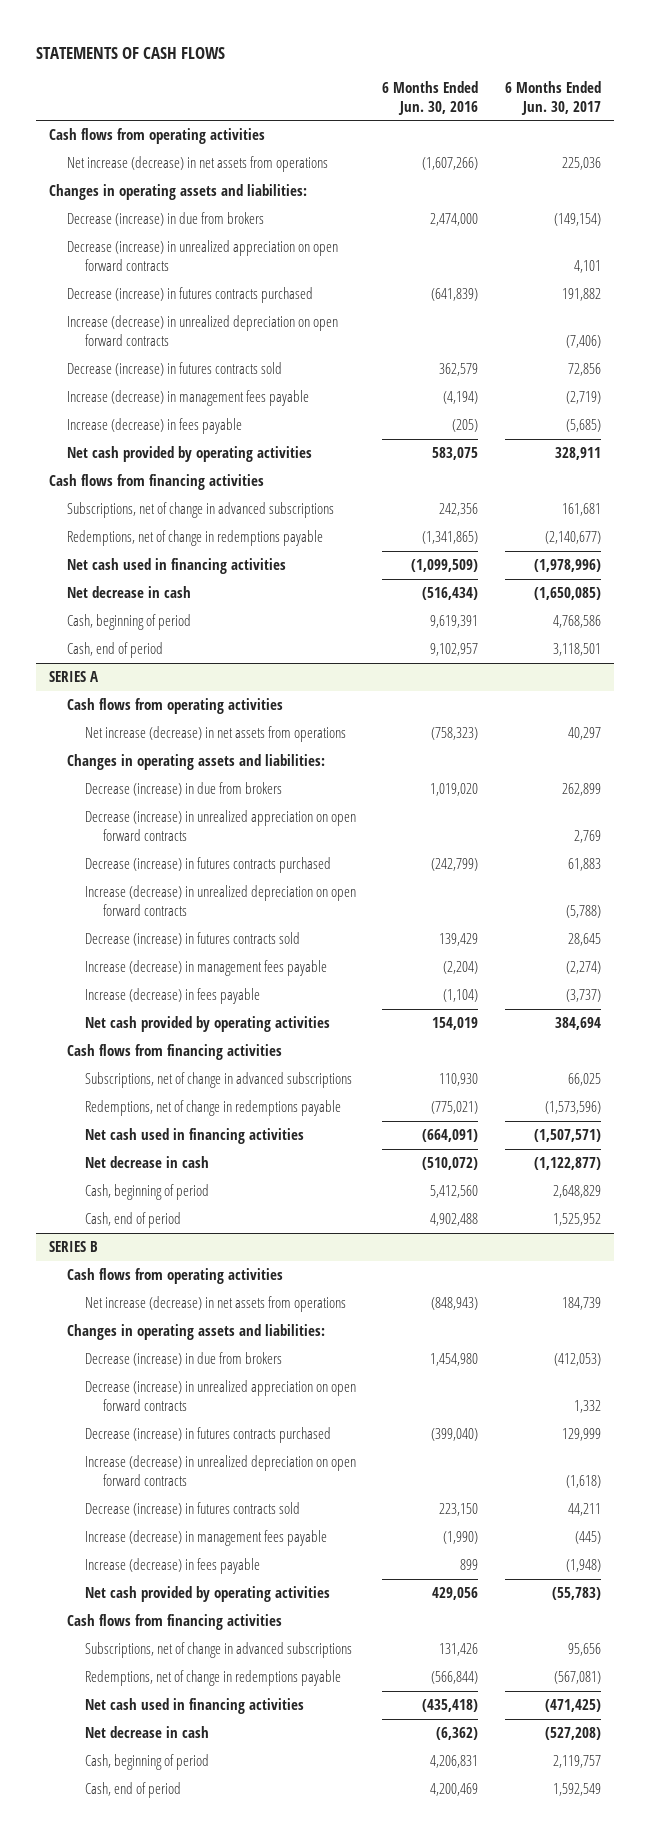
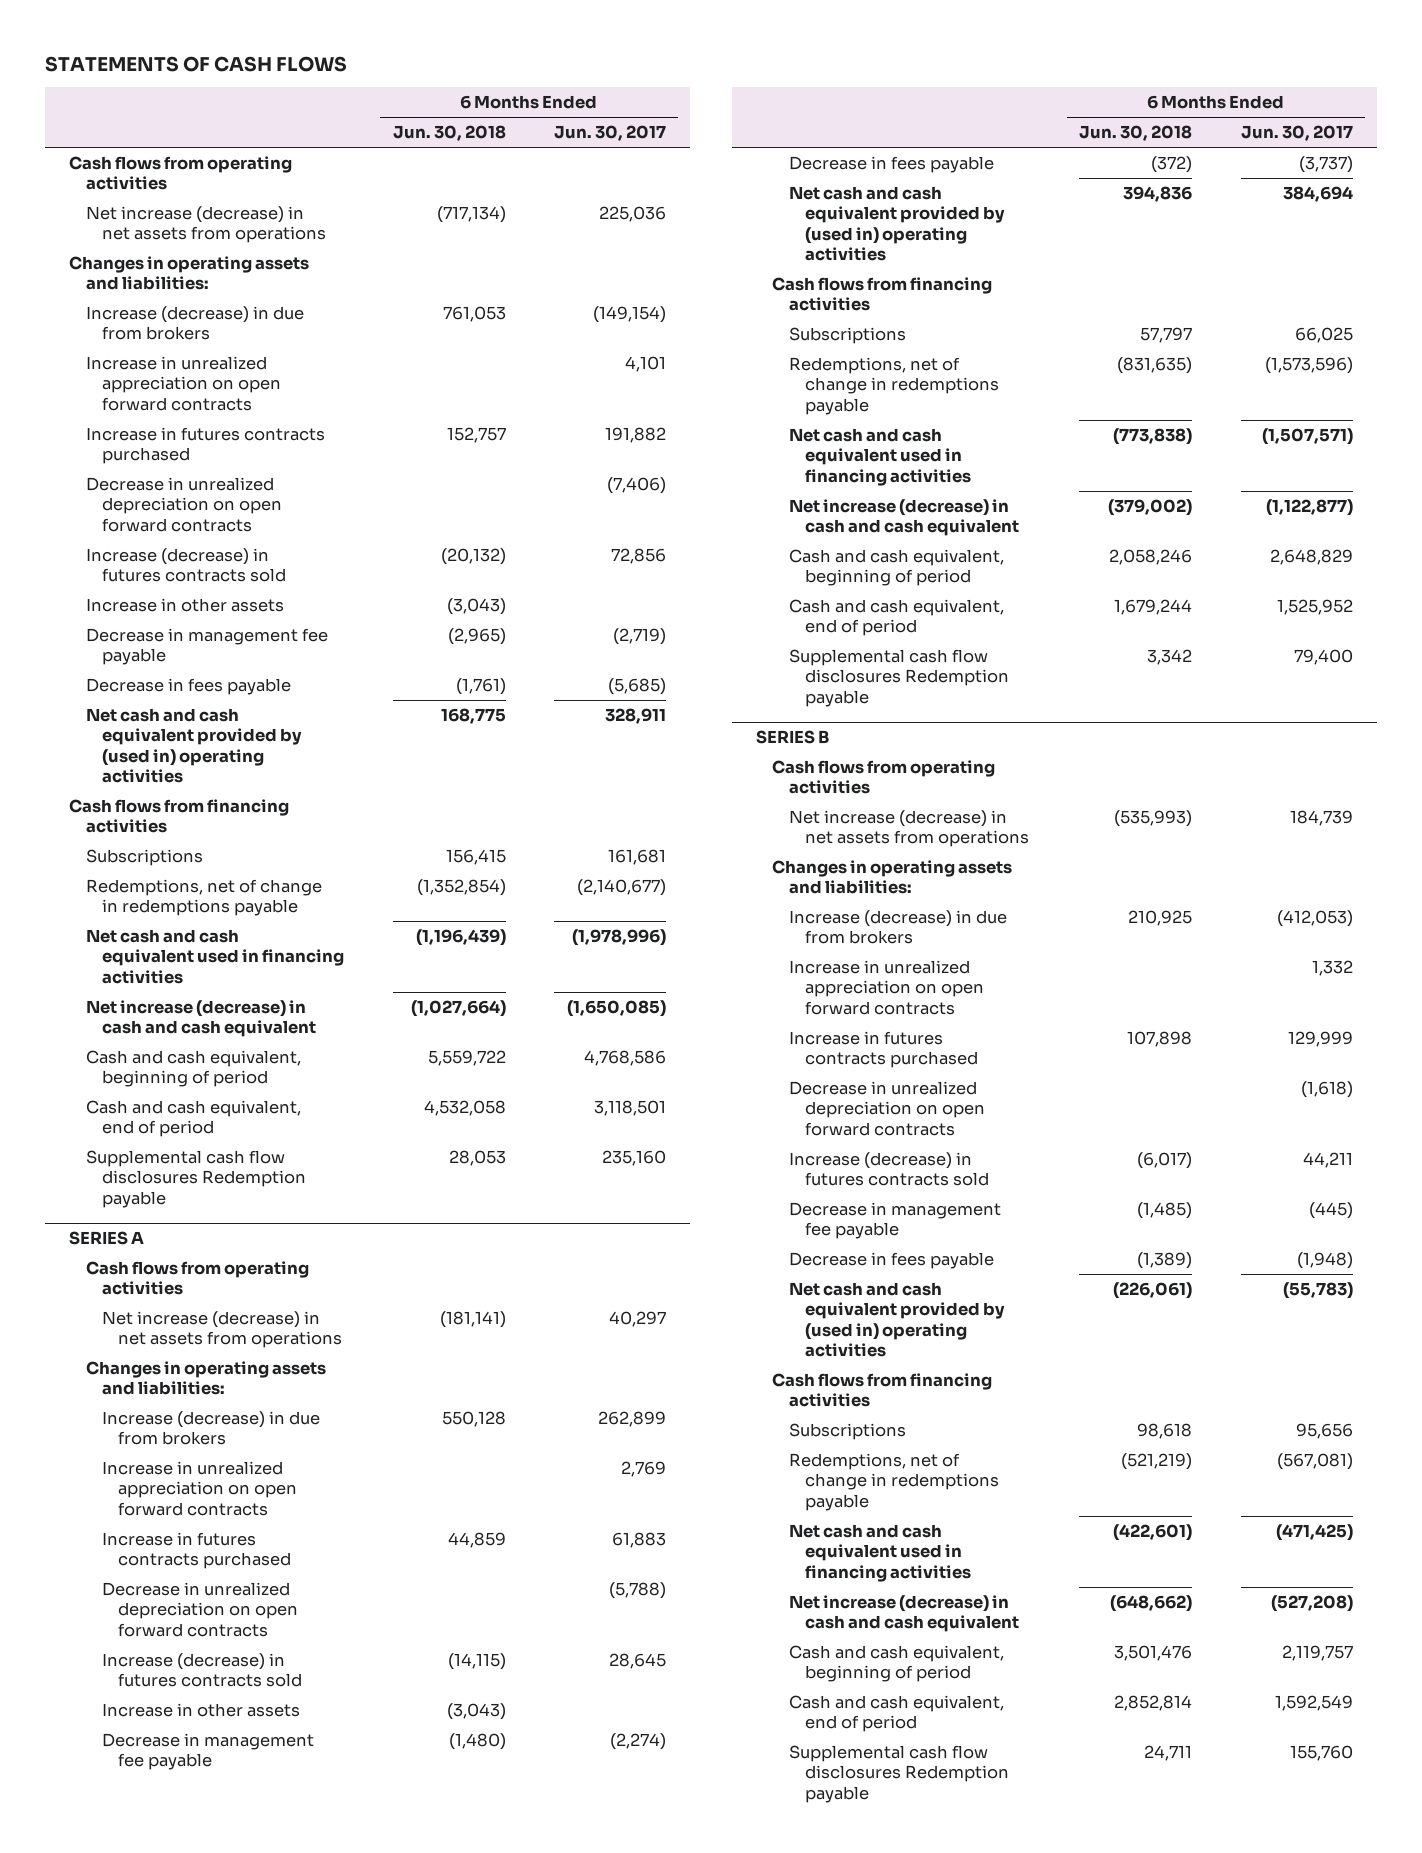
[382,80,479,115] 6 Months Ended Jun. 30, 2016 -> none
none -> [392,125,506,142] Jun. 30, 2018
[67,212,265,227] Decrease (increase) in due from brokers -> [85,306,304,341] Increase (decrease) in due from brokers
[67,240,339,272] Decrease (increase) in unrealized appreciation on open forward contracts -> [85,356,282,411] Increase in unrealized appreciation on open forward contracts
[67,287,314,304] Decrease (increase) in futures contracts purchased -> [85,427,325,465] Increase in futures contracts purchased
[67,315,339,347] Increase (decrease) in unrealized depreciation on open forward contracts -> [85,477,283,532] Decrease in unrealized depreciation on open forward contracts
[67,362,283,377] Decrease (increase) in futures contracts sold -> [85,548,287,583] Increase (decrease) in futures contracts sold
none -> [85,598,284,613] Increase in other assets
[67,390,310,407] Increase (decrease) in management fees payable -> [85,628,328,666] Decrease in management fee payable
[67,418,243,435] Increase (decrease) in fees payable -> [85,678,291,696] Decrease in fees payable
[67,446,313,463] Net cash provided by operating activities -> [85,708,303,783] Net cash and cash equivalent provided by (used in) operating activities
[67,502,335,519] Subscriptions, net of change in advanced subscriptions -> [85,849,203,867] Subscriptions
[67,558,287,575] Net cash used in financing activities -> [85,929,345,984] Net cash and cash equivalent used in financing activities
[67,586,192,599] Net decrease in cash -> [85,1000,317,1038] Net increase (decrease) in cash and cash equivalent
[67,614,192,631] Cash, beginning of period -> [85,1050,301,1088] Cash and cash equivalent, beginning of period
[67,642,164,659] Cash, end of period -> [85,1100,301,1138] Cash and cash equivalent, end of period
none -> [85,1150,307,1208] Supplemental cash flow disclosures Redemption payable
[85,782,283,797] Decrease (increase) in due from brokers -> [102,1411,321,1446] Increase (decrease) in due from brokers
[85,810,357,842] Decrease (increase) in unrealized appreciation on open forward contracts -> [102,1461,298,1516] Increase in unrealized appreciation on open forward contracts
[85,857,332,874] Decrease (increase) in futures contracts purchased -> [102,1532,292,1570] Increase in futures contracts purchased
[85,885,357,917] Increase (decrease) in unrealized depreciation on open forward contracts -> [102,1582,299,1637] Decrease in unrealized depreciation on open forward contracts
[85,932,301,947] Decrease (increase) in futures contracts sold -> [102,1653,303,1688] Increase (decrease) in futures contracts sold
none -> [102,1703,301,1718] Increase in other assets
[85,960,328,977] Increase (decrease) in management fees payable -> [102,1733,315,1771] Decrease in management fee payable
[85,988,261,1005] Increase (decrease) in fees payable -> [788,156,994,174] Decrease in fees payable
[85,1016,331,1033] Net cash provided by operating activities -> [788,186,1006,261] Net cash and cash equivalent provided by (used in) operating activities
[85,1072,353,1089] Subscriptions, net of change in advanced subscriptions -> [788,327,906,345] Subscriptions
[85,1128,305,1145] Net cash used in financing activities -> [788,428,972,486] Net cash and cash equivalent used in financing activities
[85,1156,210,1169] Net decrease in cash -> [788,499,1020,537] Net increase (decrease) in cash and cash equivalent
[85,1184,210,1201] Cash, beginning of period -> [788,549,1004,587] Cash and cash equivalent, beginning of period
[85,1212,182,1229] Cash, end of period -> [788,599,1004,637] Cash and cash equivalent, end of period
none -> [788,649,1010,707] Supplemental cash flow disclosures Redemption payable
[85,1352,283,1367] Decrease (increase) in due from brokers -> [788,910,1007,945] Increase (decrease) in due from brokers
[85,1380,357,1412] Decrease (increase) in unrealized appreciation on open forward contracts -> [788,960,985,1015] Increase in unrealized appreciation on open forward contracts
[85,1427,332,1444] Decrease (increase) in futures contracts purchased -> [788,1031,979,1069] Increase in futures contracts purchased
[85,1455,357,1487] Increase (decrease) in unrealized depreciation on open forward contracts -> [788,1081,986,1136] Decrease in unrealized depreciation on open forward contracts
[85,1502,301,1517] Decrease (increase) in futures contracts sold -> [788,1152,990,1187] Increase (decrease) in futures contracts sold
[85,1530,328,1547] Increase (decrease) in management fees payable -> [788,1202,1001,1240] Decrease in management fee payable
[85,1558,261,1575] Increase (decrease) in fees payable -> [788,1252,994,1270] Decrease in fees payable
[85,1586,331,1603] Net cash provided by operating activities -> [788,1282,1006,1357] Net cash and cash equivalent provided by (used in) operating activities
[85,1642,353,1659] Subscriptions, net of change in advanced subscriptions -> [788,1423,906,1441] Subscriptions
[85,1698,305,1715] Net cash used in financing activities -> [788,1524,972,1582] Net cash and cash equivalent used in financing activities
[85,1726,210,1739] Net decrease in cash -> [788,1595,1020,1633] Net increase (decrease) in cash and cash equivalent
[85,1754,210,1771] Cash, beginning of period -> [788,1645,1004,1683] Cash and cash equivalent, beginning of period
[85,1782,182,1799] Cash, end of period -> [788,1695,1004,1733] Cash and cash equivalent, end of period
none -> [788,1745,1010,1803] Supplemental cash flow disclosures Redemption payable

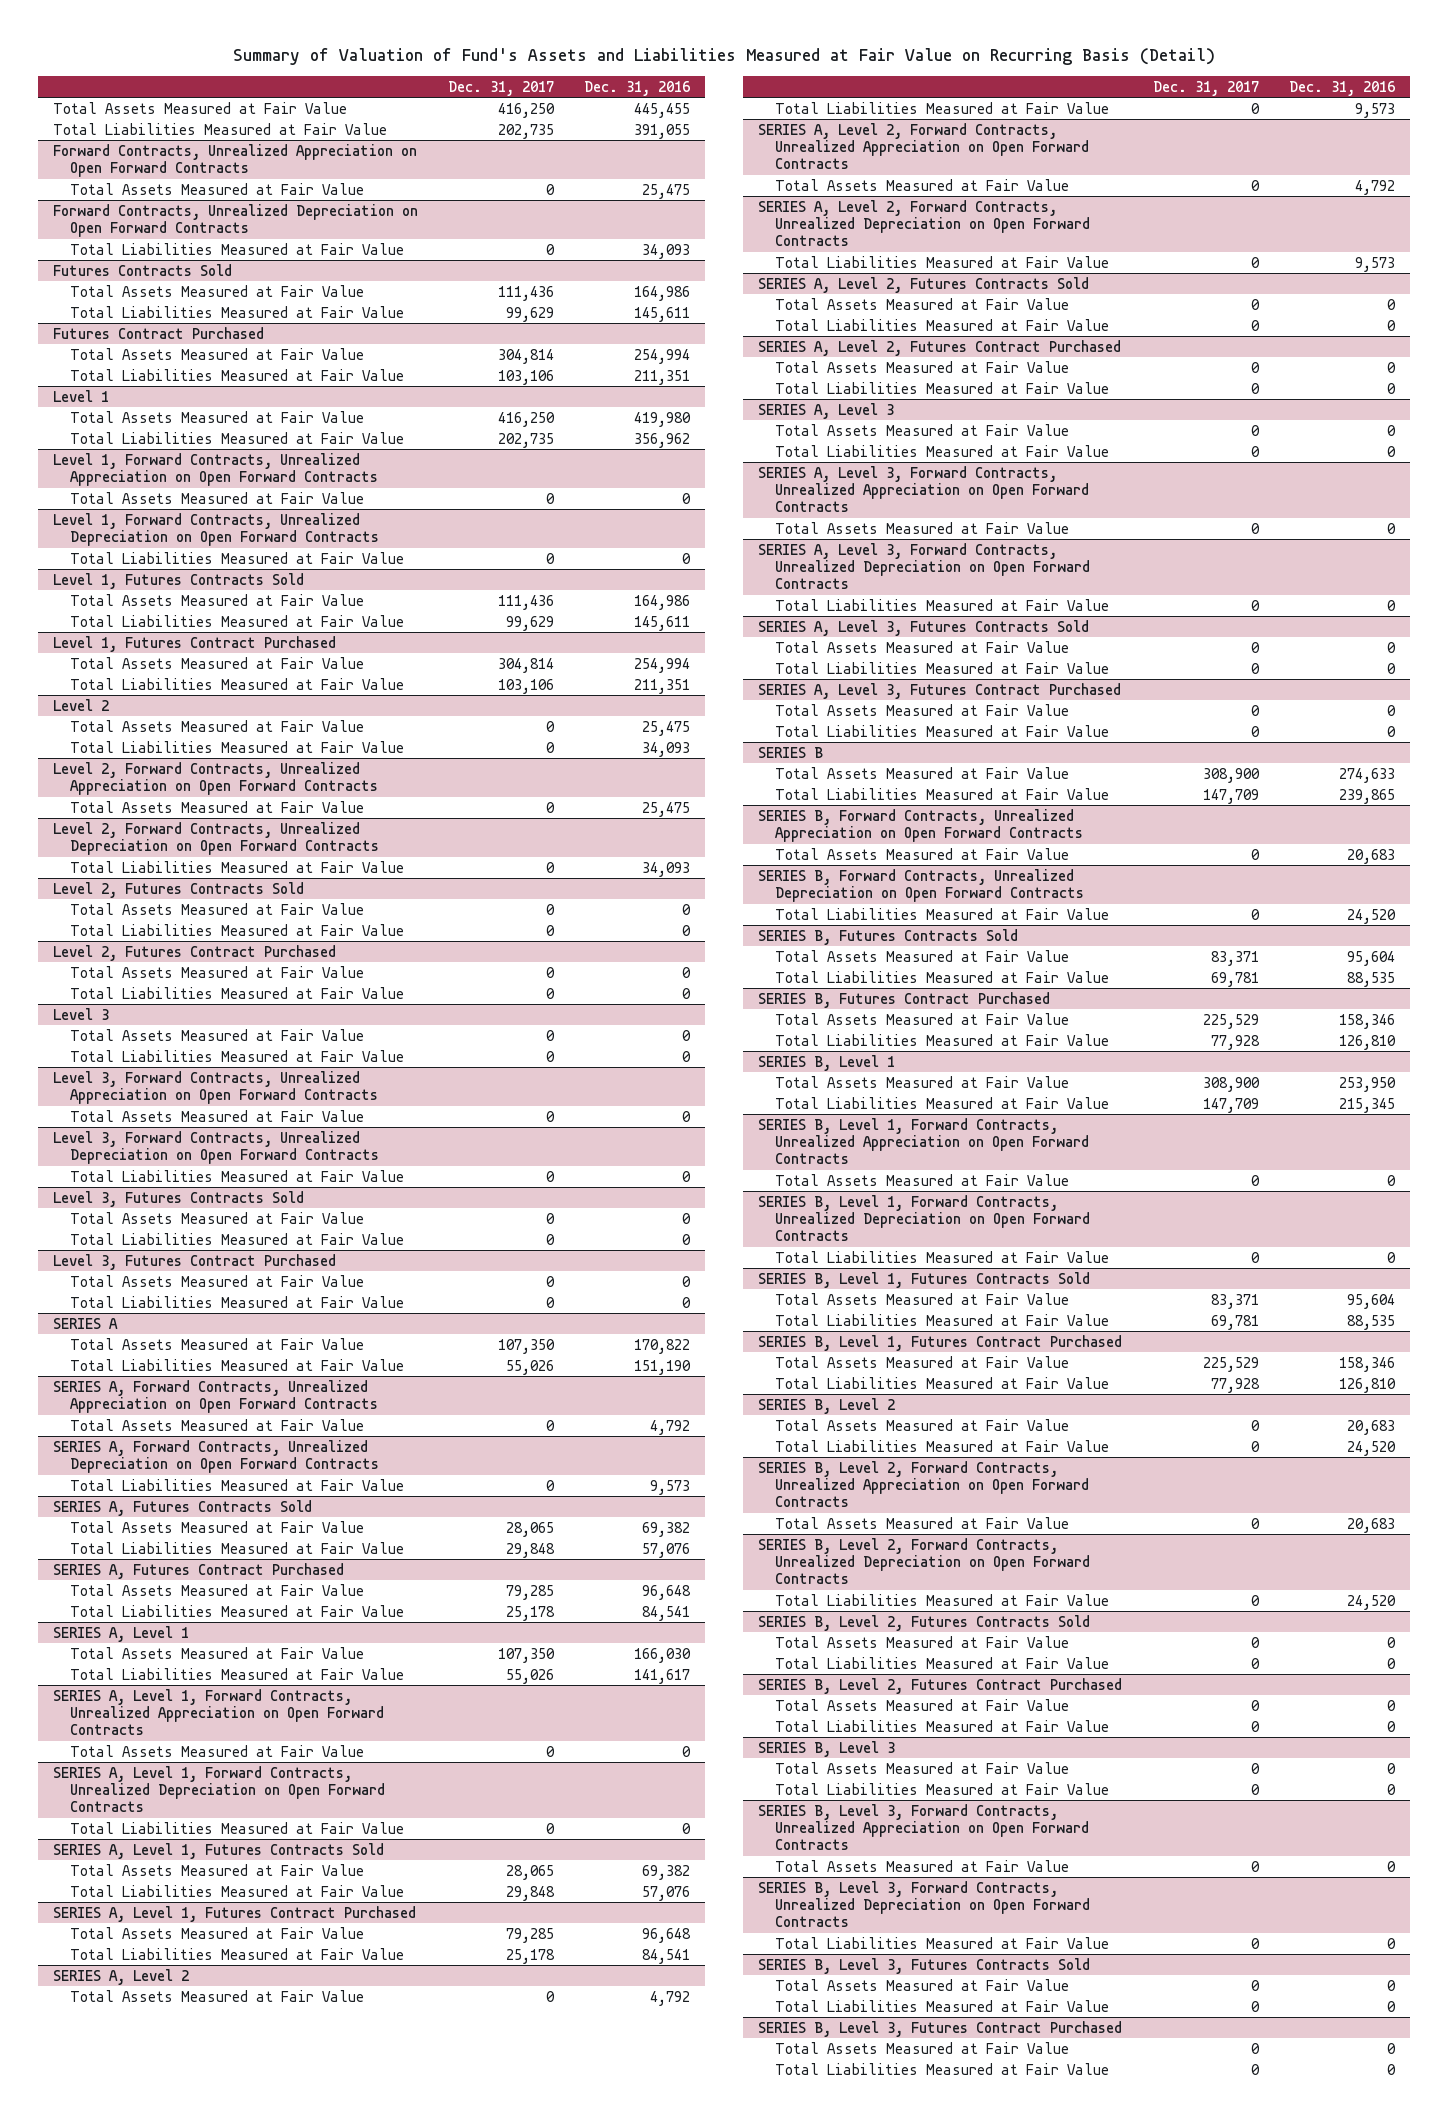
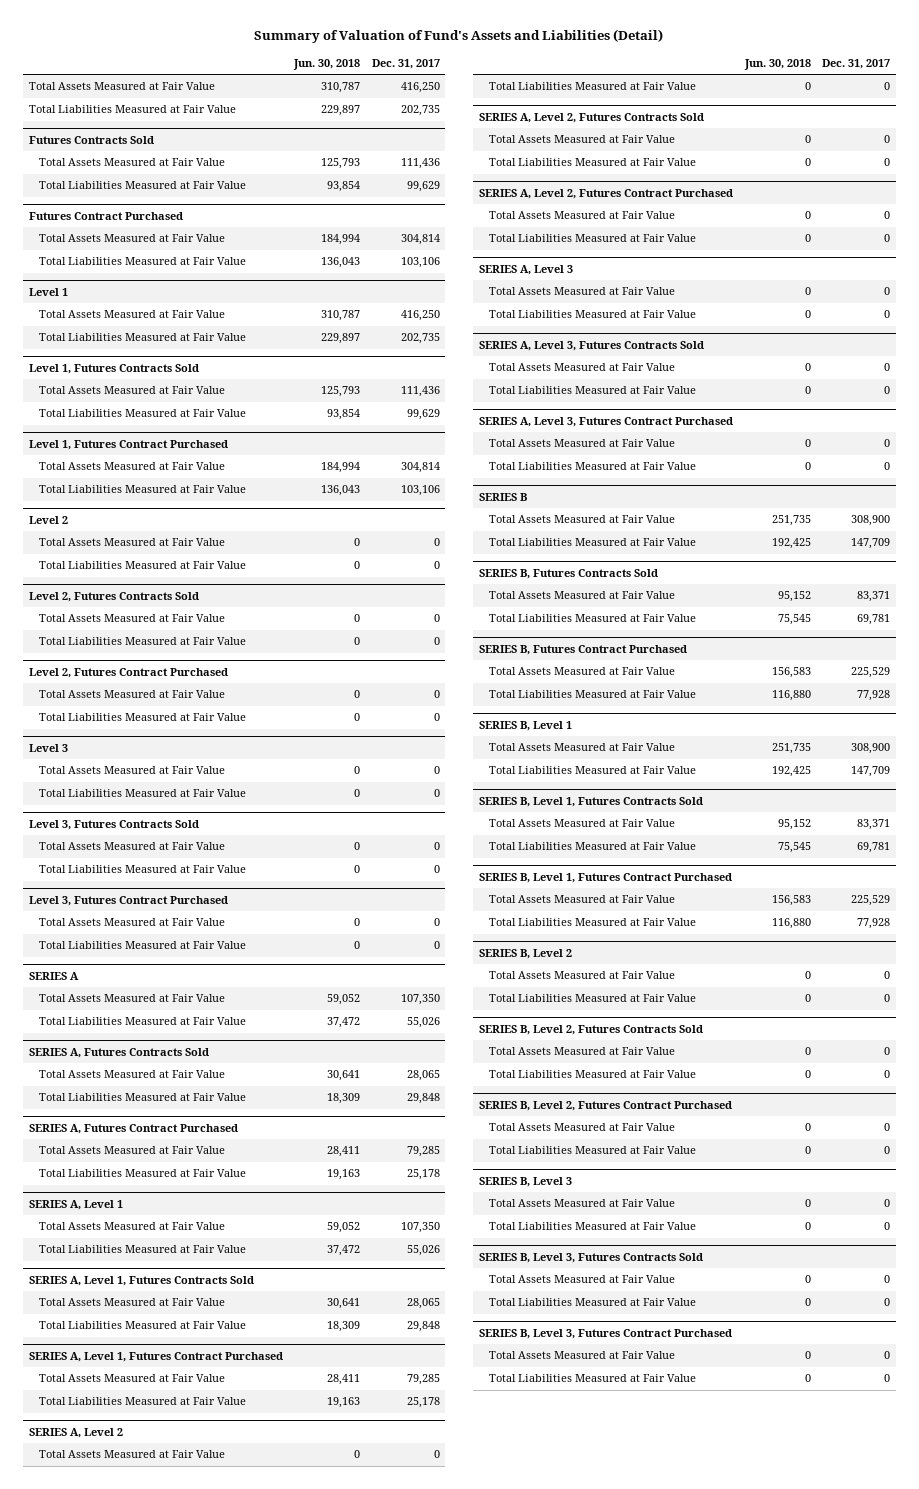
[233,47,1216,65] Summary of Valuation of Fund's Assets and Liabilities Measured at Fair Value on Recurring Basis (Detail) -> [254,29,664,44] Summary of Valuation of Fund's Assets and Liabilities (Detail)
[584,80,691,96] Dec. 31, 2016 -> none
none -> [293,58,361,70] Jun. 30, 2018
[52,143,417,178] Forward Contracts, Unrealized Appreciation on Open Forward Contracts -> none
[69,182,364,195] Total Assets Measured at Fair Value -> none
[52,203,418,238] Forward Contracts, Unrealized Depreciation on Open Forward Contracts -> none
[69,242,404,255] Total Liabilities Measured at Fair Value -> none
[52,452,378,487] Level 1, Forward Contracts, Unrealized Appreciation on Open Forward Contracts -> none
[69,491,364,504] Total Assets Measured at Fair Value -> none
[52,512,379,547] Level 1, Forward Contracts, Unrealized Depreciation on Open Forward Contracts -> none
[69,551,404,564] Total Liabilities Measured at Fair Value -> none
[52,761,378,796] Level 2, Forward Contracts, Unrealized Appreciation on Open Forward Contracts -> none
[69,800,364,813] Total Assets Measured at Fair Value -> none
[52,821,379,856] Level 2, Forward Contracts, Unrealized Depreciation on Open Forward Contracts -> none
[69,860,404,873] Total Liabilities Measured at Fair Value -> none
[52,1070,378,1105] Level 3, Forward Contracts, Unrealized Appreciation on Open Forward Contracts -> none
[69,1109,364,1122] Total Assets Measured at Fair Value -> none
[52,1130,379,1165] Level 3, Forward Contracts, Unrealized Depreciation on Open Forward Contracts -> none
[69,1169,404,1182] Total Liabilities Measured at Fair Value -> none
[52,1379,378,1414] SERIES A, Forward Contracts, Unrealized Appreciation on Open Forward Contracts -> none
[69,1418,364,1431] Total Assets Measured at Fair Value -> none
[52,1439,379,1474] SERIES A, Forward Contracts, Unrealized Depreciation on Open Forward Contracts -> none
[69,1478,404,1491] Total Liabilities Measured at Fair Value -> none
[52,1688,384,1736] SERIES A, Level 1, Forward Contracts, Unrealized Appreciation on Open Forward Contracts -> none
[69,1744,364,1757] Total Assets Measured at Fair Value -> none
[52,1765,385,1813] SERIES A, Level 1, Forward Contracts, Unrealized Depreciation on Open Forward Contracts -> none
[69,1821,404,1834] Total Liabilities Measured at Fair Value -> none
[757,122,1089,170] SERIES A, Level 2, Forward Contracts, Unrealized Appreciation on Open Forward Contracts -> none
[774,178,1069,191] Total Assets Measured at Fair Value -> none
[757,199,1090,247] SERIES A, Level 2, Forward Contracts, Unrealized Depreciation on Open Forward Contracts -> none
[774,255,1109,268] Total Liabilities Measured at Fair Value -> none
[757,465,1089,513] SERIES A, Level 3, Forward Contracts, Unrealized Appreciation on Open Forward Contracts -> none
[774,521,1069,534] Total Assets Measured at Fair Value -> none
[757,542,1090,590] SERIES A, Level 3, Forward Contracts, Unrealized Depreciation on Open Forward Contracts -> none
[774,598,1109,611] Total Liabilities Measured at Fair Value -> none
[757,808,1083,843] SERIES B, Forward Contracts, Unrealized Appreciation on Open Forward Contracts -> none
[774,847,1069,860] Total Assets Measured at Fair Value -> none
[757,868,1084,903] SERIES B, Forward Contracts, Unrealized Depreciation on Open Forward Contracts -> none
[774,907,1109,920] Total Liabilities Measured at Fair Value -> none
[757,1117,1089,1165] SERIES B, Level 1, Forward Contracts, Unrealized Appreciation on Open Forward Contracts -> none
[774,1173,1069,1186] Total Assets Measured at Fair Value -> none
[757,1194,1090,1242] SERIES B, Level 1, Forward Contracts, Unrealized Depreciation on Open Forward Contracts -> none
[774,1250,1109,1263] Total Liabilities Measured at Fair Value -> none
[757,1460,1089,1508] SERIES B, Level 2, Forward Contracts, Unrealized Appreciation on Open Forward Contracts -> none
[774,1516,1069,1529] Total Assets Measured at Fair Value -> none
[757,1537,1090,1585] SERIES B, Level 2, Forward Contracts, Unrealized Depreciation on Open Forward Contracts -> none
[774,1593,1109,1606] Total Liabilities Measured at Fair Value -> none
[757,1803,1089,1851] SERIES B, Level 3, Forward Contracts, Unrealized Appreciation on Open Forward Contracts -> none
[774,1859,1069,1872] Total Assets Measured at Fair Value -> none
[757,1880,1090,1928] SERIES B, Level 3, Forward Contracts, Unrealized Depreciation on Open Forward Contracts -> none
[774,1936,1109,1949] Total Liabilities Measured at Fair Value -> none

